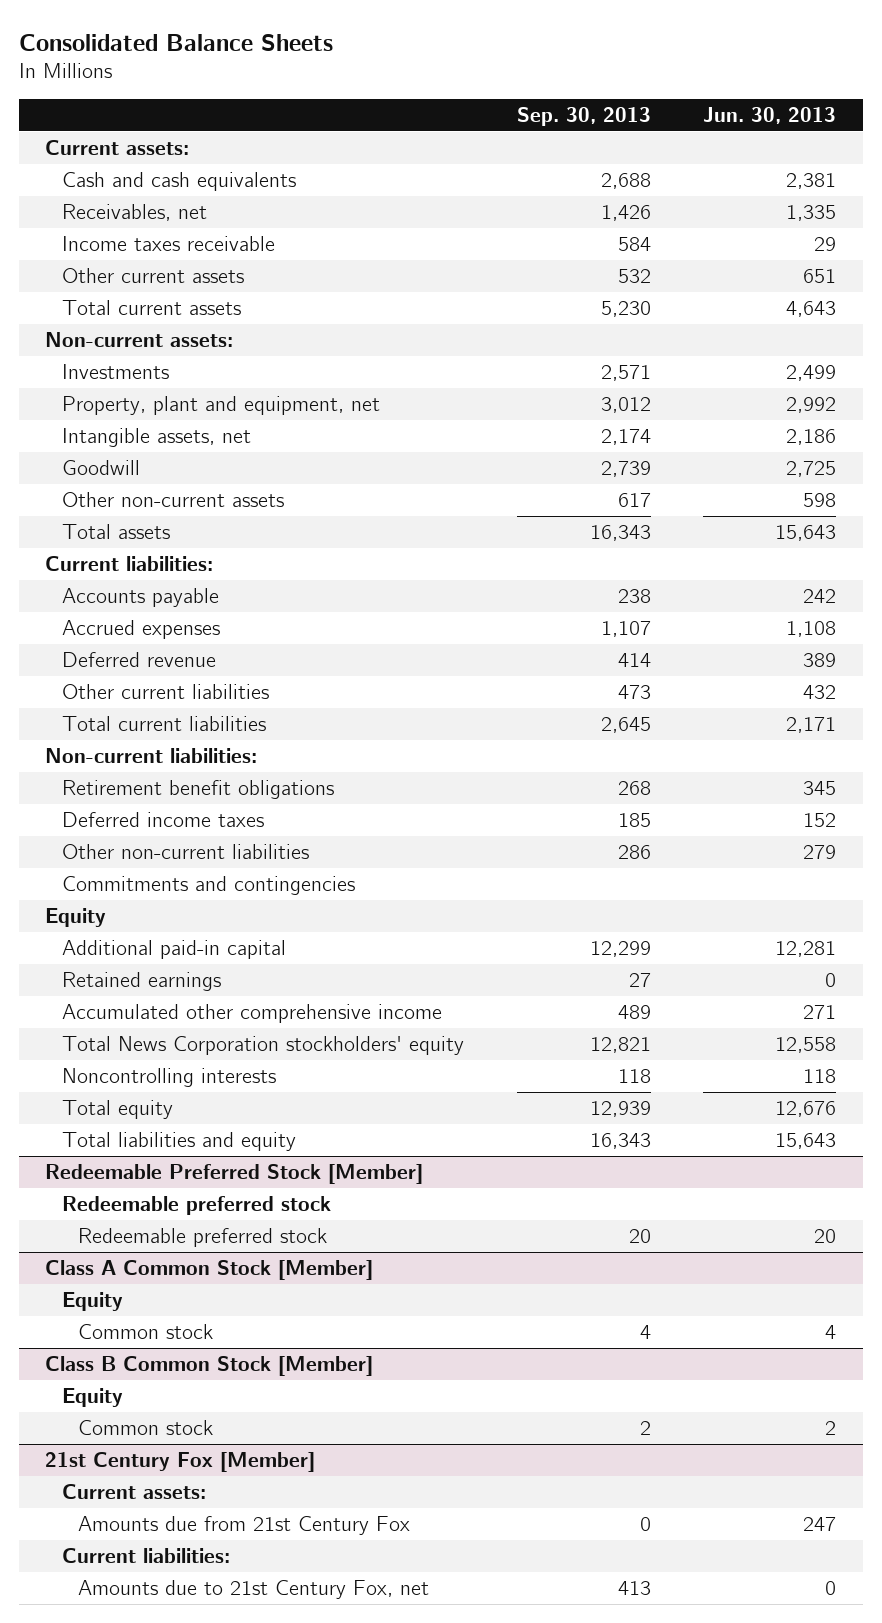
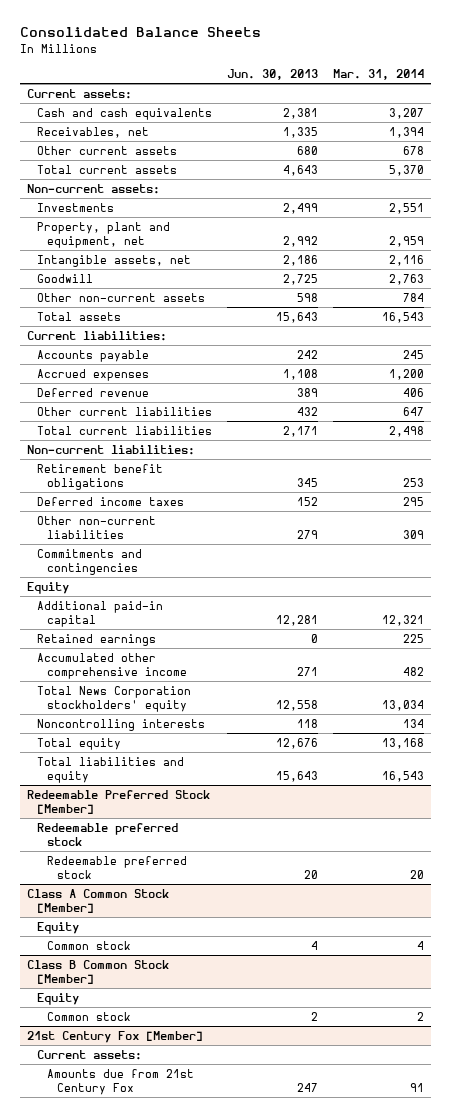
[516,106,651,126] Sep. 30, 2013 -> none
none -> [332,68,424,80] Mar. 31, 2014
[61,235,275,251] Income taxes receivable -> none
[803,268,837,283] 651 -> [297,145,319,155] 680
[61,1547,230,1563] Current liabilities: -> none
[78,1579,430,1599] Amounts due to 21st Century Fox, net -> none

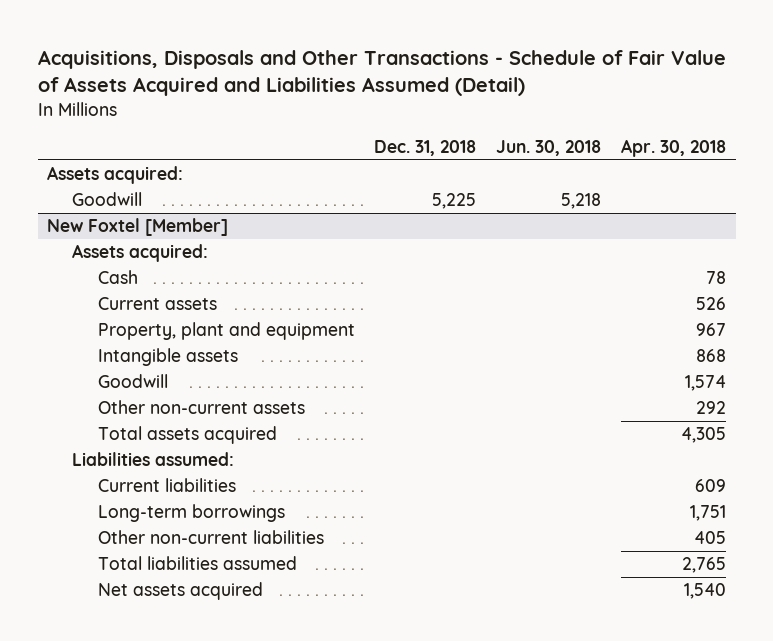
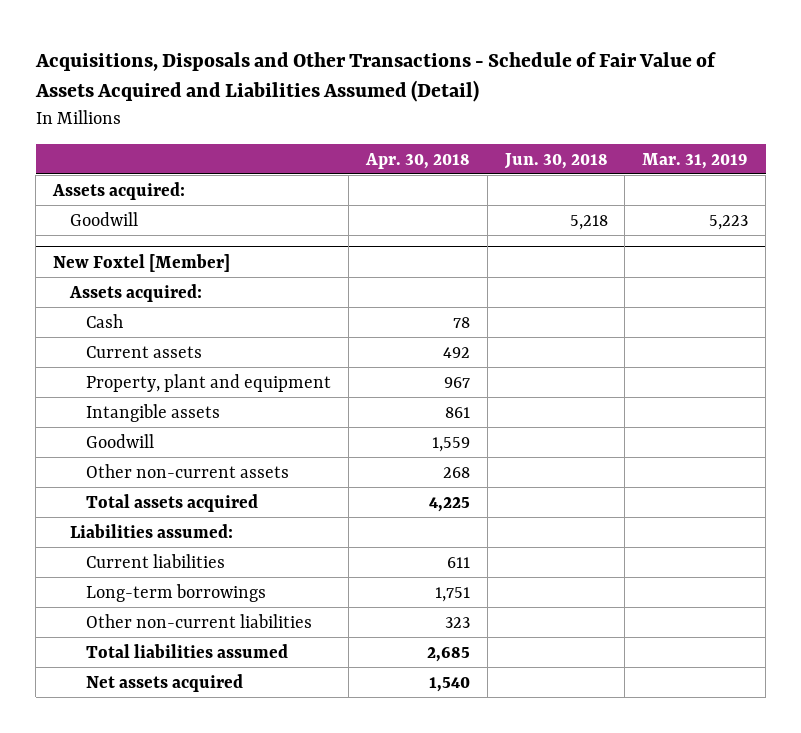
[374,139,477,156] Dec. 31, 2018 -> none
none -> [642,152,749,169] Mar. 31, 2019
[695,297,726,311] 526 -> [442,346,470,358] 492
[695,349,726,363] 868 -> [444,406,470,418] 861
[684,375,726,392] 1,574 -> [431,436,470,452] 1,559
[695,401,726,415] 292 -> [442,466,470,478] 268
[680,427,726,444] 4,305 -> [428,496,470,512] 4,225
[694,479,726,493] 609 -> [446,556,470,568] 611
[693,531,726,545] 405 -> [444,616,470,628] 323
[681,557,726,574] 2,765 -> [426,646,470,662] 2,685

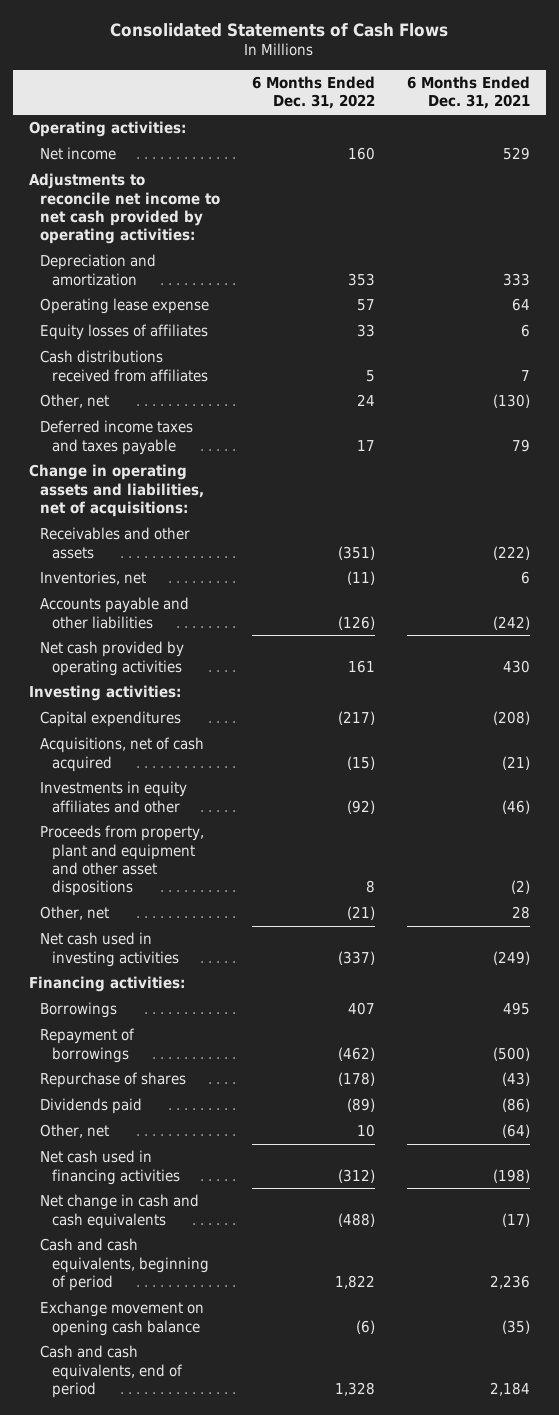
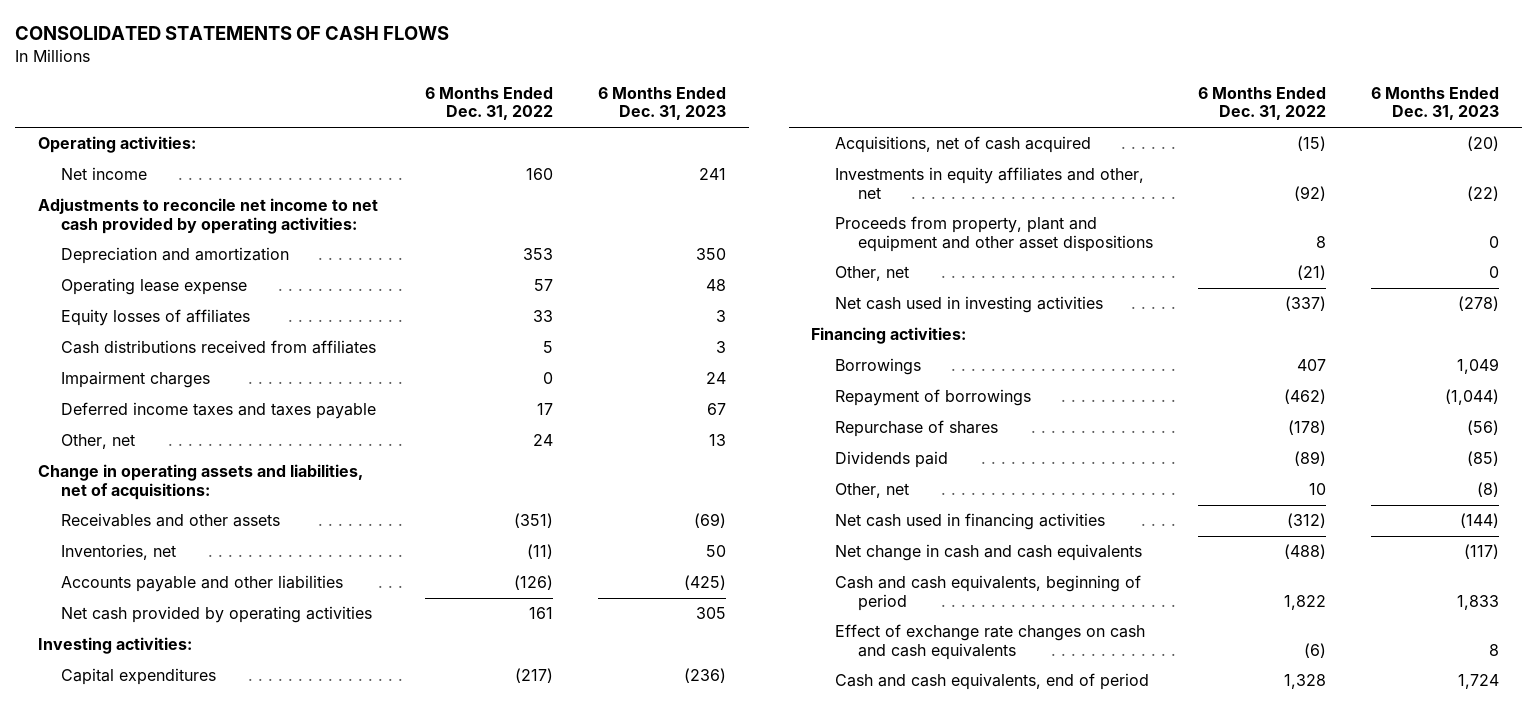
[110,22,449,37] Consolidated Statements of Cash Flows -> [15,26,450,41] CONSOLIDATED STATEMENTS OF CASH FLOWS
[406,76,530,110] 6 Months Ended Dec. 31, 2021 -> none
none -> [598,86,727,121] 6 Months Ended Dec. 31, 2023
none -> [61,371,211,389] Impairment charges
[40,394,110,409] Other, net -> [61,434,136,450] Other, net
[40,781,188,813] Investments in equity affiliates and other -> [834,167,1144,199] Investments in equity affiliates and other, net
[40,1301,205,1336] Exchange movement on opening cash balance -> [834,624,1145,660] Effect of exchange rate changes on cash and cash equivalents

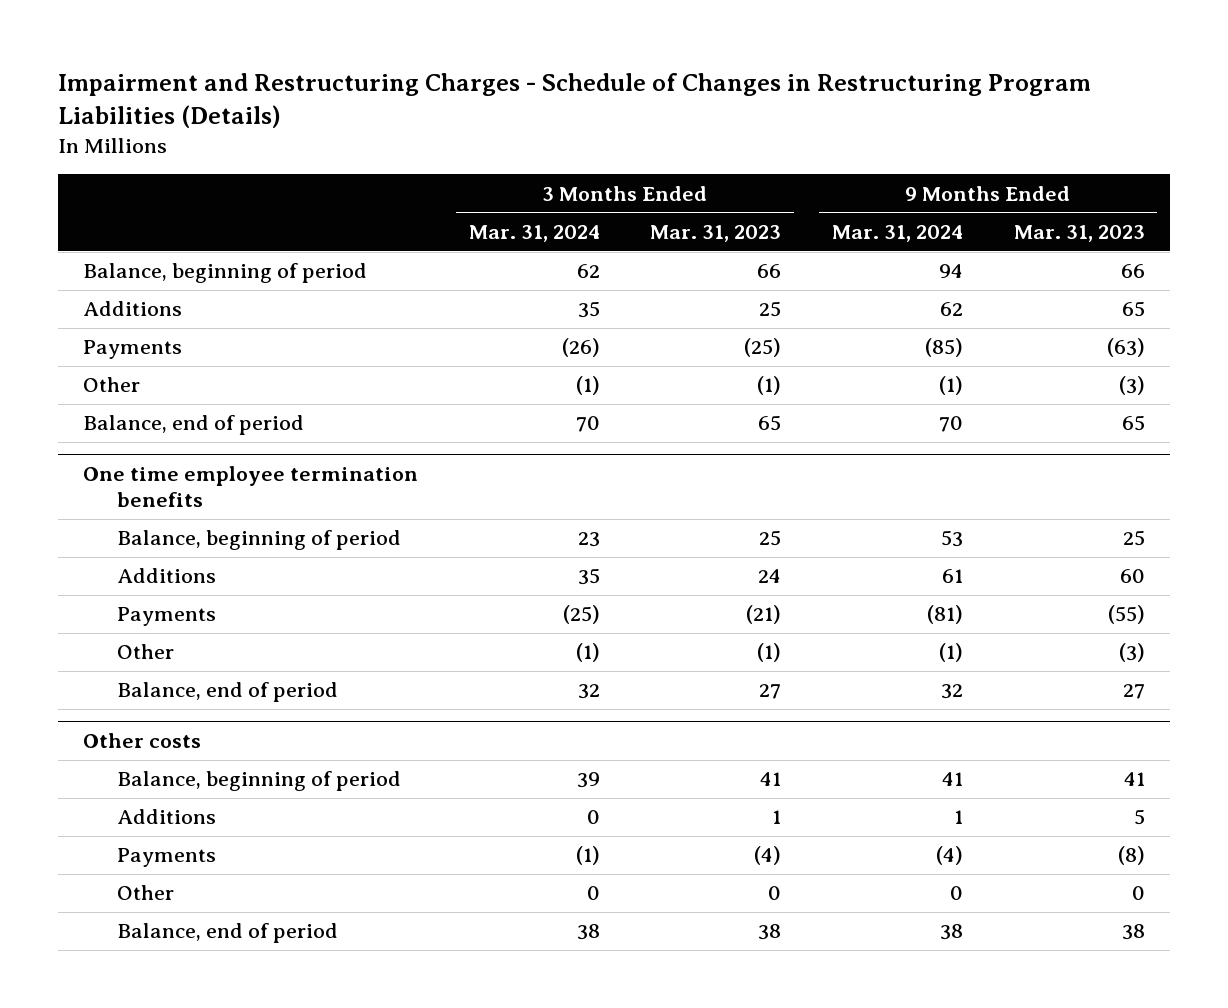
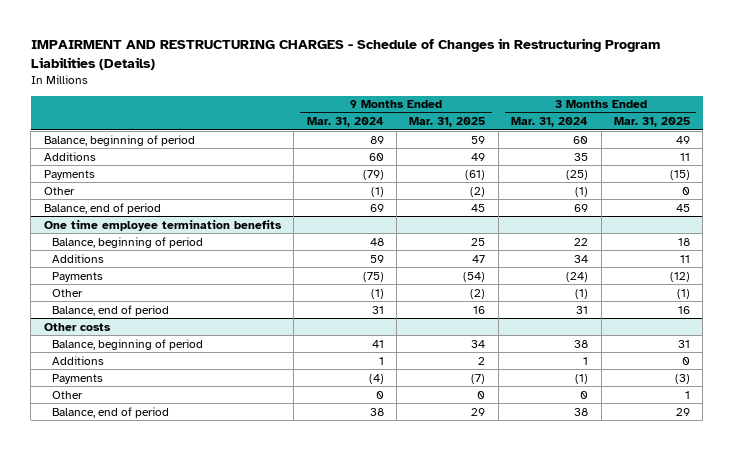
[57,72,1091,129] Impairment and Restructuring Charges - Schedule of Changes in Restructuring Program Liabilities (Details) -> [30,38,660,70] IMPAIRMENT AND RESTRUCTURING CHARGES - Schedule of Changes in Restructuring Program Liabilities (Details)
[650,225,782,243] Mar. 31, 2023 -> none
[1013,225,1145,243] Mar. 31, 2023 -> none
none -> [409,117,486,128] Mar. 31, 2025
none -> [614,117,691,128] Mar. 31, 2025
[576,264,600,279] 62 -> [573,135,589,144] 60
[939,264,964,279] 94 -> [369,135,384,144] 89
[940,302,964,317] 62 -> [368,152,384,161] 60
[561,338,600,358] (26) -> [566,169,589,180] (25)
[925,338,964,358] (85) -> [362,169,384,180] (79)
[575,416,600,433] 70 -> [574,203,589,212] 69
[939,416,964,433] 70 -> [369,203,384,212] 69
[577,532,600,548] 23 -> [574,237,589,246] 22
[941,530,964,548] 53 -> [369,237,384,246] 48
[577,568,600,586] 35 -> [574,254,589,263] 34
[942,569,964,584] 61 -> [369,254,384,263] 59
[562,605,600,625] (25) -> [566,271,589,282] (24)
[927,605,964,625] (81) -> [362,271,384,282] (75)
[577,684,600,700] 32 -> [576,305,589,314] 31
[941,684,964,700] 32 -> [371,305,384,314] 31
[576,772,600,789] 39 -> [574,339,589,348] 38
[586,810,600,825] 0 -> [583,356,589,365] 1

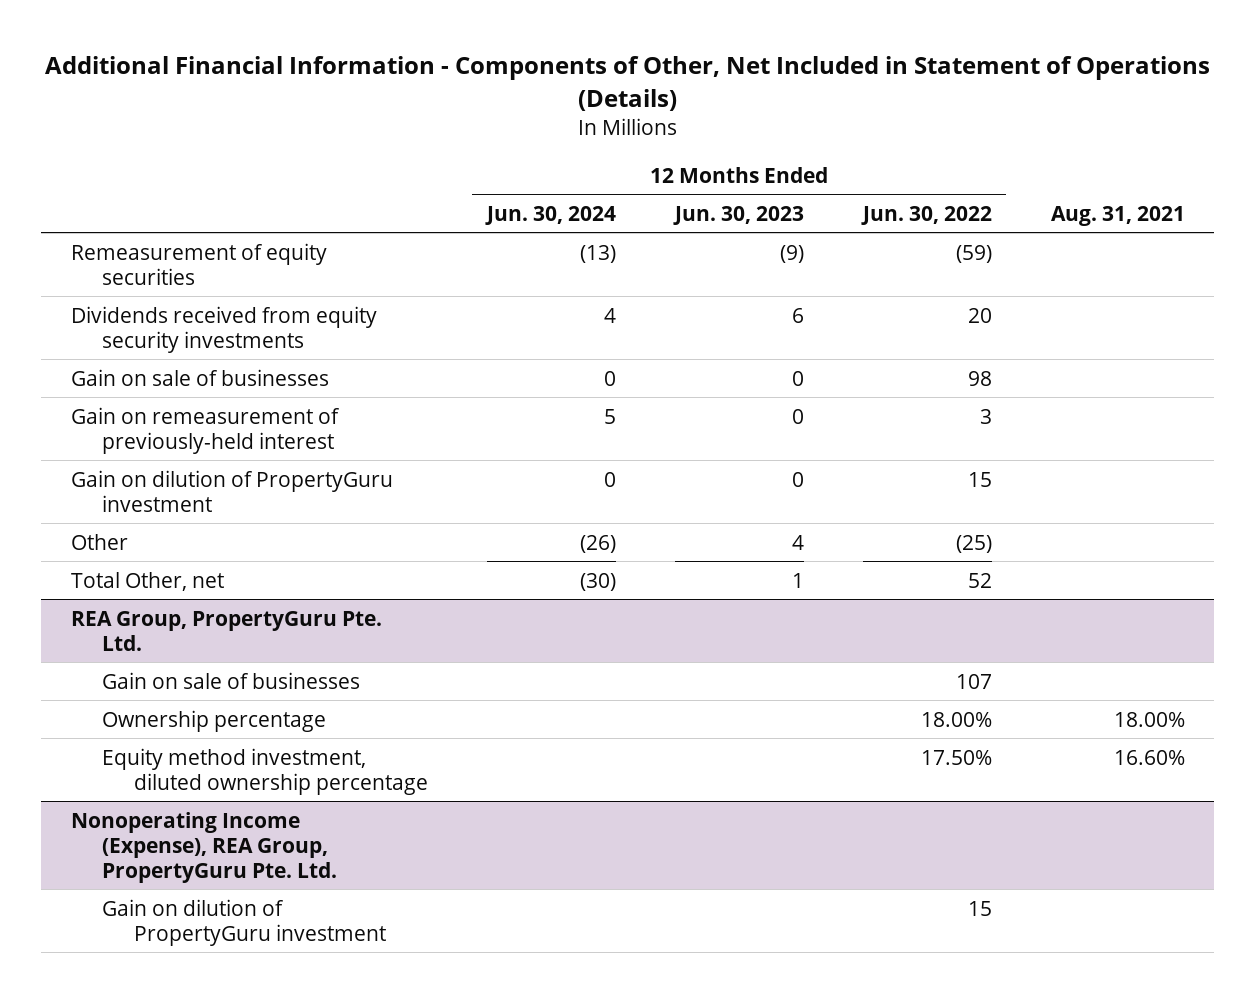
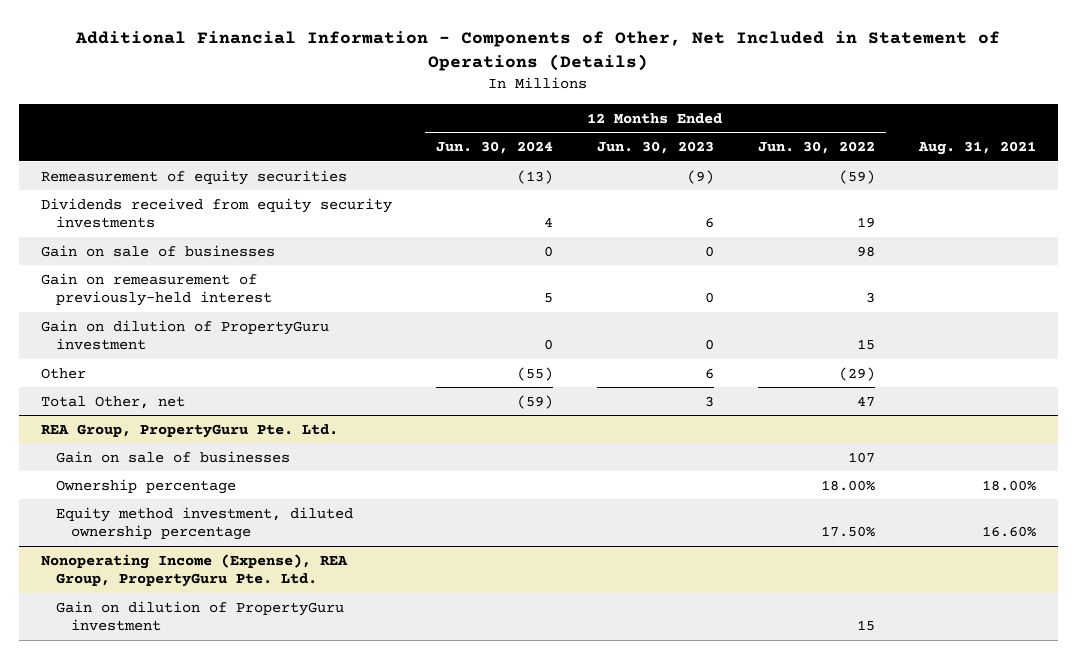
[967,307,992,323] 20 -> [856,217,875,229] 19
[579,534,616,553] (26) -> [516,366,553,381] (55)
[791,534,804,550] 4 -> [704,367,714,379] 6
[955,534,992,553] (25) -> [838,366,875,381] (29)
[579,572,616,591] (30) -> [516,394,553,409] (59)
[791,572,804,588] 1 -> [704,395,714,407] 3
[967,572,992,588] 52 -> [856,395,875,407] 47

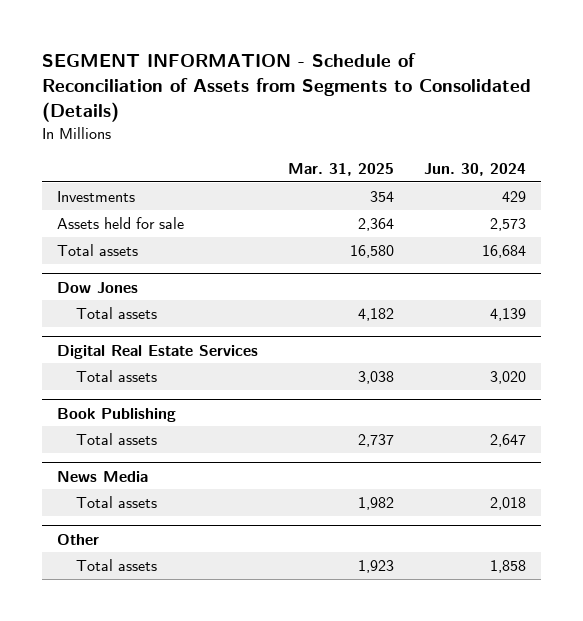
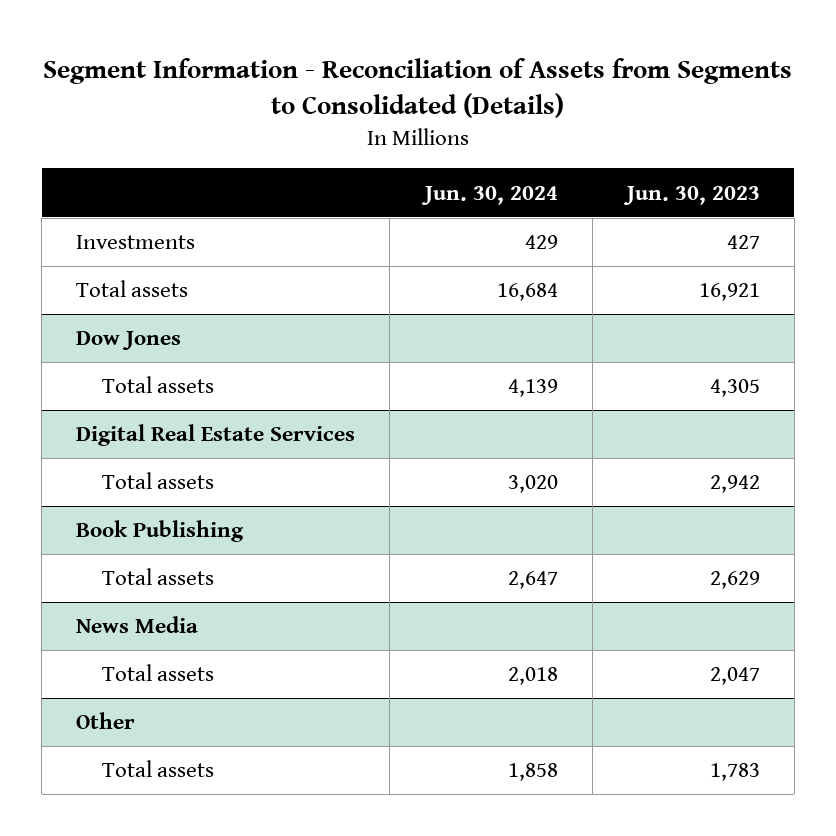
[41,52,531,122] SEGMENT INFORMATION - Schedule of Reconciliation of Assets from Segments to Consolidated (Details) -> [43,57,793,118] Segment Information - Reconciliation of Assets from Segments to Consolidated (Details)
[288,162,395,176] Mar. 31, 2025 -> none
none -> [622,185,760,205] Jun. 30, 2023
[57,217,185,230] Assets held for sale -> none

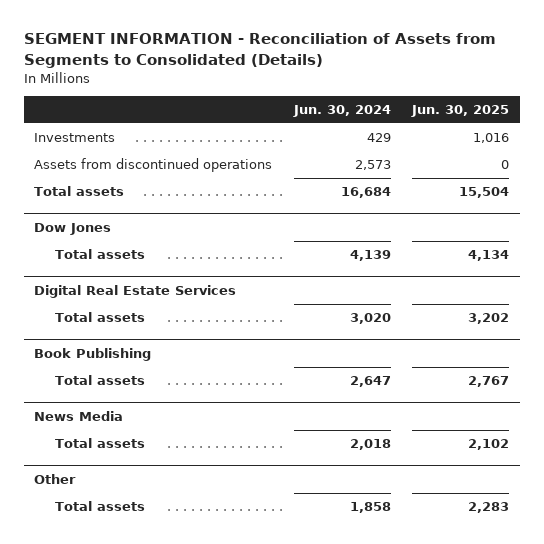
[43,57,793,118] Segment Information - Reconciliation of Assets from Segments to Consolidated (Details) -> [23,33,496,68] SEGMENT INFORMATION - Reconciliation of Assets from Segments to Consolidated (Details)
[622,185,760,205] Jun. 30, 2023 -> none
none -> [411,105,510,118] Jun. 30, 2025
none -> [34,158,273,173] Assets from discontinued operations

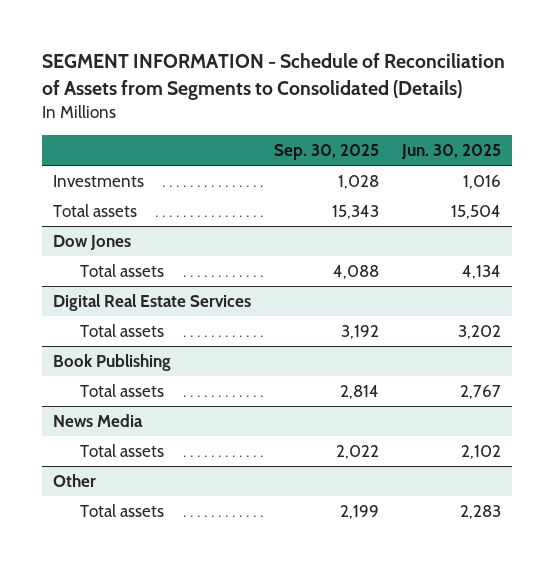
[23,33,496,68] SEGMENT INFORMATION - Reconciliation of Assets from Segments to Consolidated (Details) -> [42,53,506,100] SEGMENT INFORMATION - Schedule of Reconciliation of Assets from Segments to Consolidated (Details)
[292,105,391,118] Jun. 30, 2024 -> none
none -> [274,143,380,160] Sep. 30, 2025
[34,158,273,173] Assets from discontinued operations -> none

